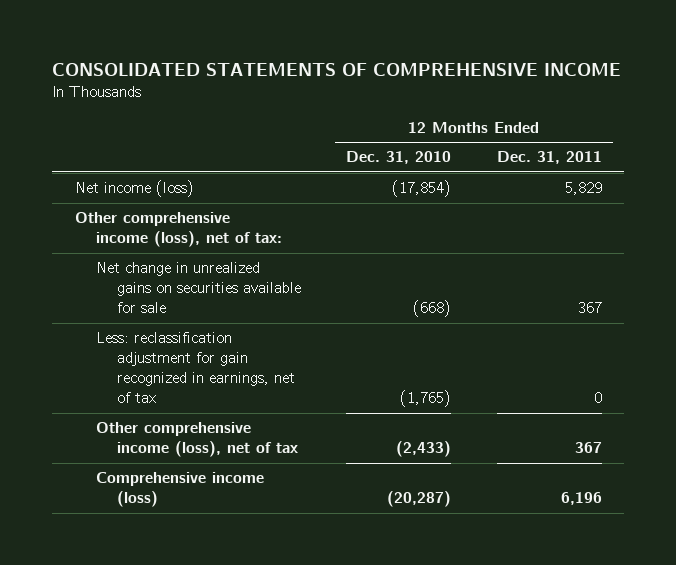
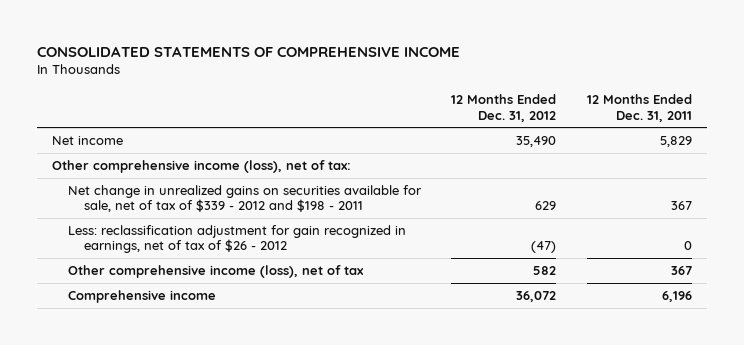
[346,151,452,165] Dec. 31, 2010 -> none
none -> [451,94,557,122] 12 Months Ended Dec. 31, 2012
[74,180,194,198] Net income (loss) -> [51,135,123,145] Net income
[95,262,301,314] Net change in unrealized gains on securities available for sale -> [68,184,423,213] Net change in unrealized gains on securities available for sale, net of tax of $339 - 2012 and $198 - 2011
[95,332,295,404] Less: reclassification adjustment for gain recognized in earnings, net of tax -> [68,224,407,254] Less: reclassification adjustment for gain recognized in earnings, net of tax of $26 - 2012
[95,472,264,508] Comprehensive income (loss) -> [68,289,217,303] Comprehensive income

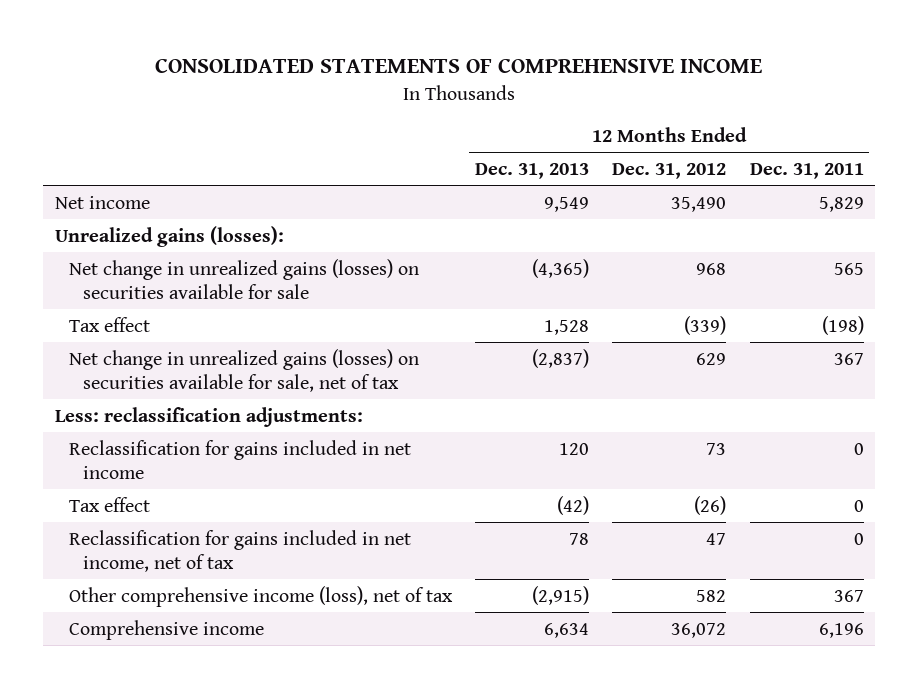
none -> [475,162,590,179] Dec. 31, 2013
[51,159,351,173] Other comprehensive income (loss), net of tax: -> none
none -> [54,225,284,247] Unrealized gains (losses):
none -> [68,258,419,299] Net change in unrealized gains (losses) on securities available for sale
none -> [68,316,150,332] Tax effect
[68,184,423,213] Net change in unrealized gains on securities available for sale, net of tax of $339 - 2012 and $198 - 2011 -> [68,348,419,392] Net change in unrealized gains (losses) on securities available for sale, net of tax
none -> [54,406,363,427] Less: reclassification adjustments:
none -> [68,439,411,479] Reclassification for gains included in net income
none -> [68,496,150,512] Tax effect
[68,224,407,254] Less: reclassification adjustment for gain recognized in earnings, net of tax of $26 - 2012 -> [68,529,411,572] Reclassification for gains included in net income, net of tax
[531,241,557,254] (47) -> [706,532,727,545] 47

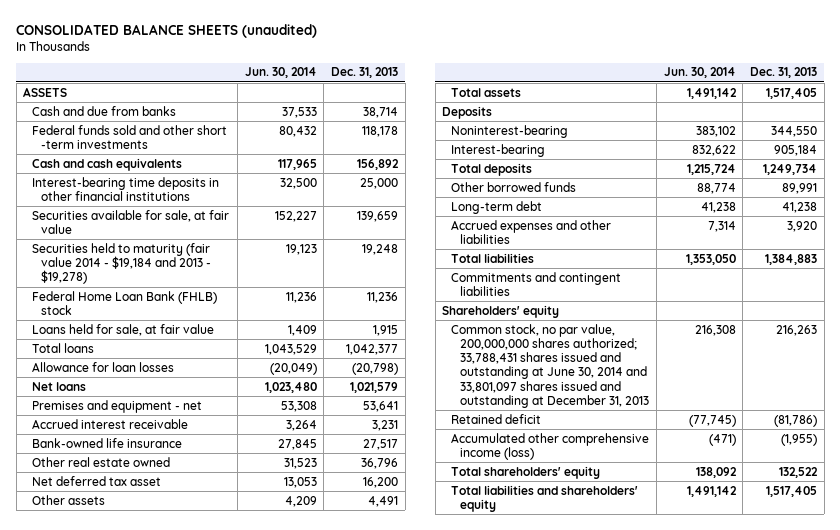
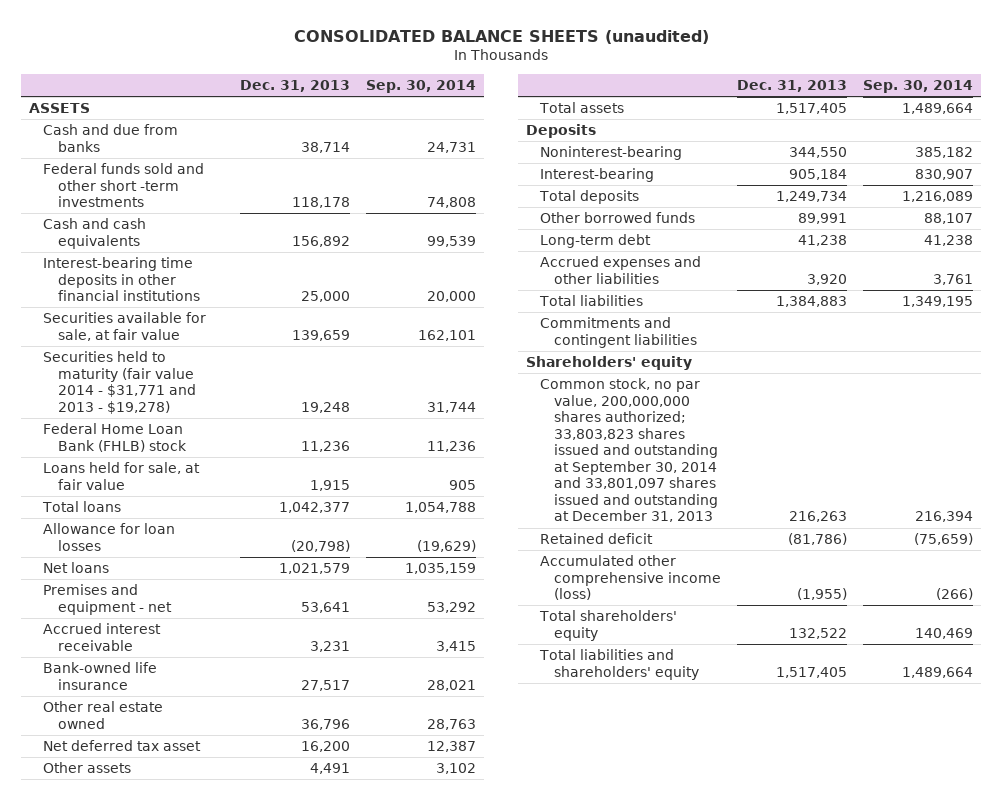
[244,67,317,79] Jun. 30, 2014 -> none
none -> [366,80,477,94] Sep. 30, 2014
[32,242,212,285] Securities held to maturity (fair value 2014 - $19,184 and 2013 - $19,278) -> [43,351,196,414] Securities held to maturity (fair value 2014 - $31,771 and 2013 - $19,278)
[451,323,650,408] Common stock, no par value, 200,000,000 shares authorized; 33,788,431 shares issued and outstanding at June 30, 2014 and 33,801,097 shares issued and outstanding at December 31, 2013 -> [540,378,719,523] Common stock, no par value, 200,000,000 shares authorized; 33,803,823 shares issued and outstanding at September 30, 2014 and 33,801,097 shares issued and outstanding at December 31, 2013

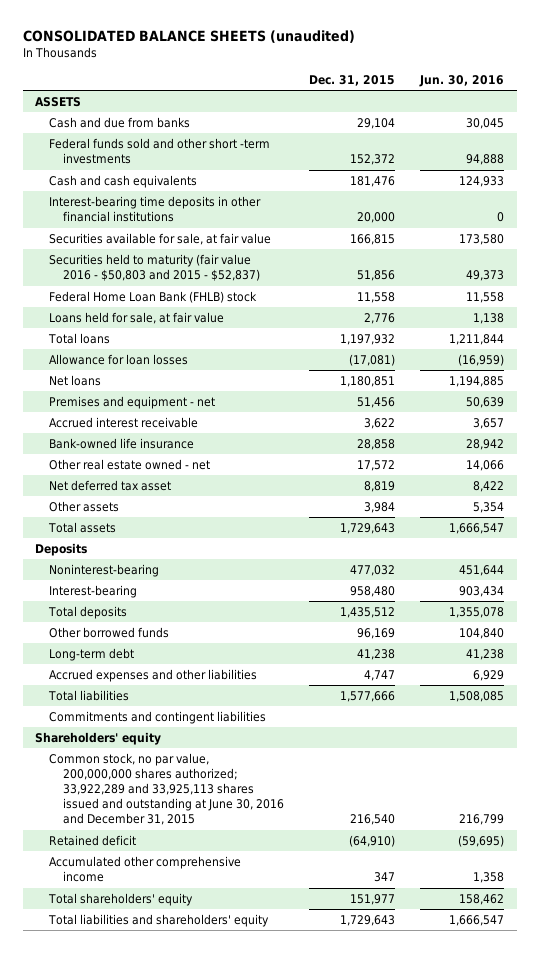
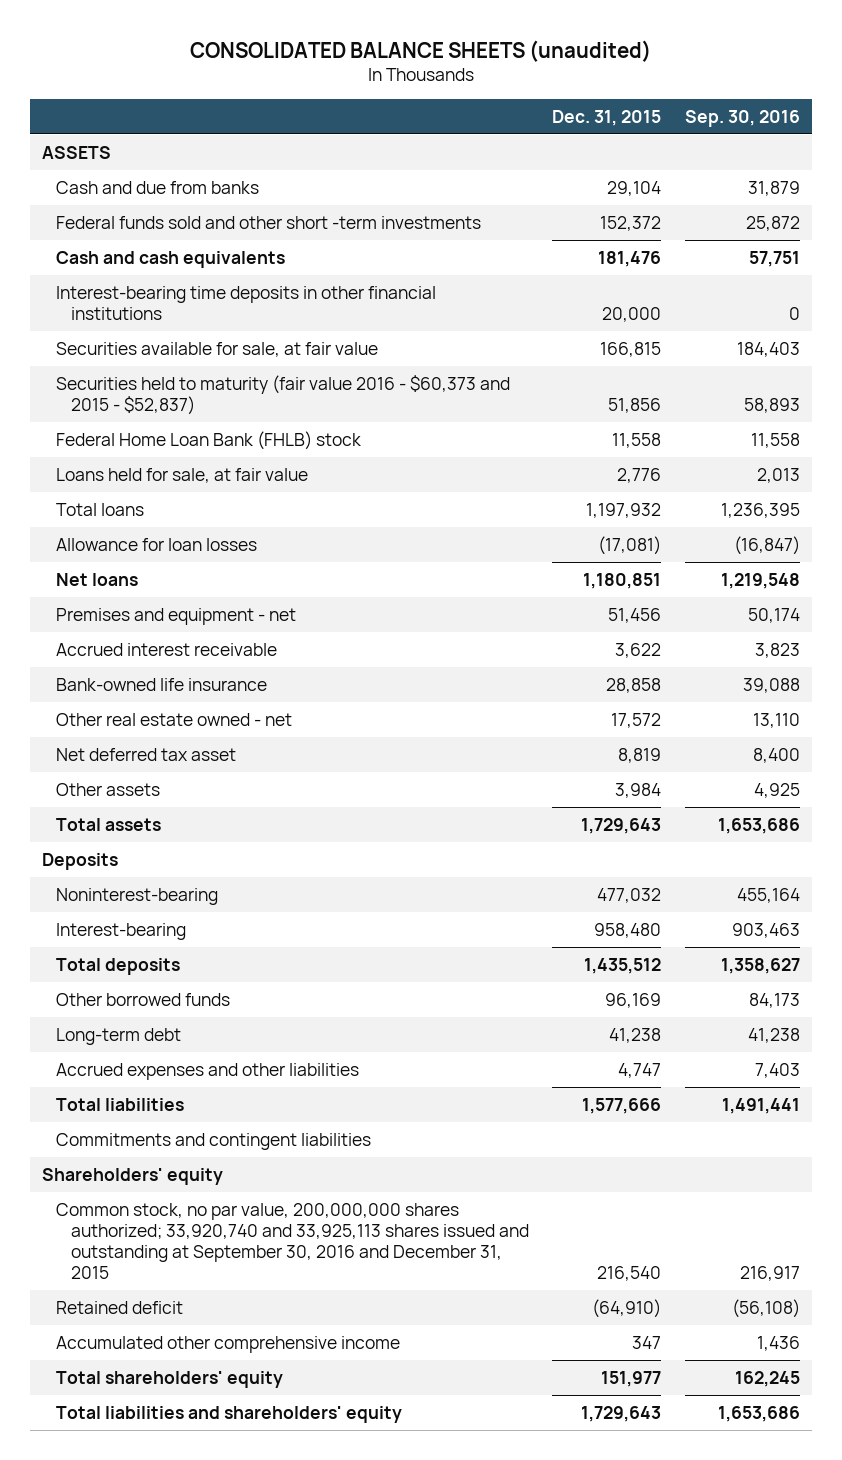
[419,74,505,87] Jun. 30, 2016 -> none
none -> [685,109,801,127] Sep. 30, 2016
[49,254,260,282] Securities held to maturity (fair value 2016 - $50,803 and 2015 - $52,837) -> [56,374,511,415] Securities held to maturity (fair value 2016 - $60,373 and 2015 - $52,837)
[49,753,284,826] Common stock, no par value, 200,000,000 shares authorized; 33,922,289 and 33,925,113 shares issued and outstanding at June 30, 2016 and December 31, 2015 -> [56,1202,529,1280] Common stock, no par value, 200,000,000 shares authorized; 33,920,740 and 33,925,113 shares issued and outstanding at September 30, 2016 and December 31, 2015

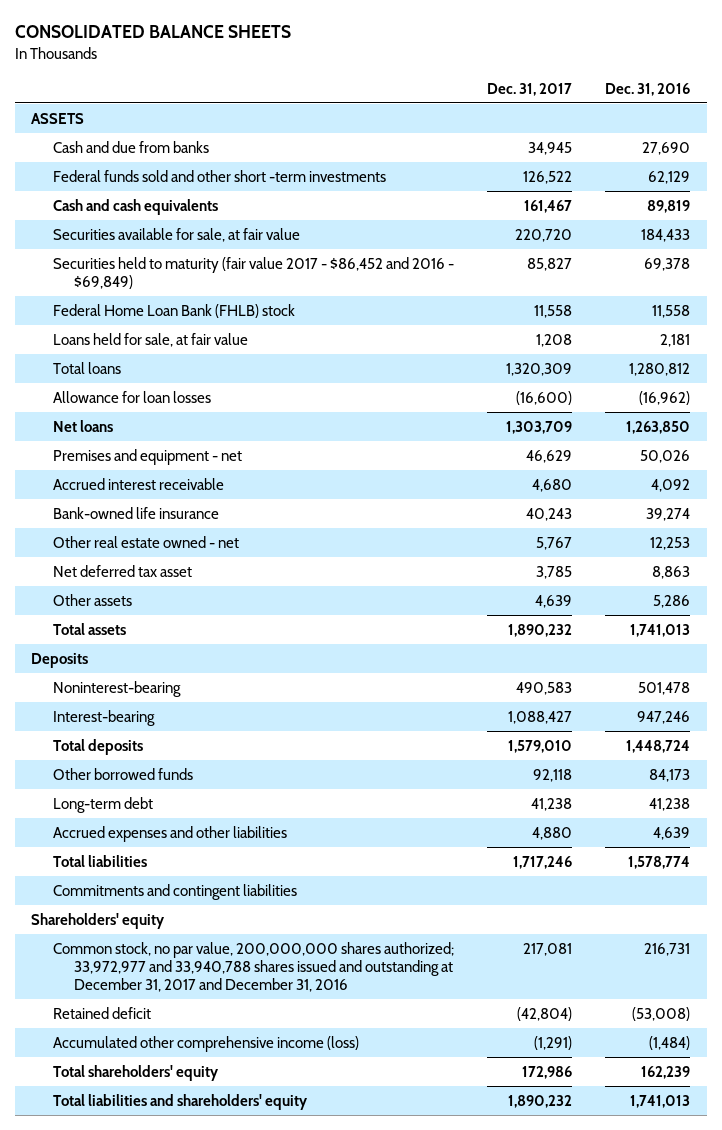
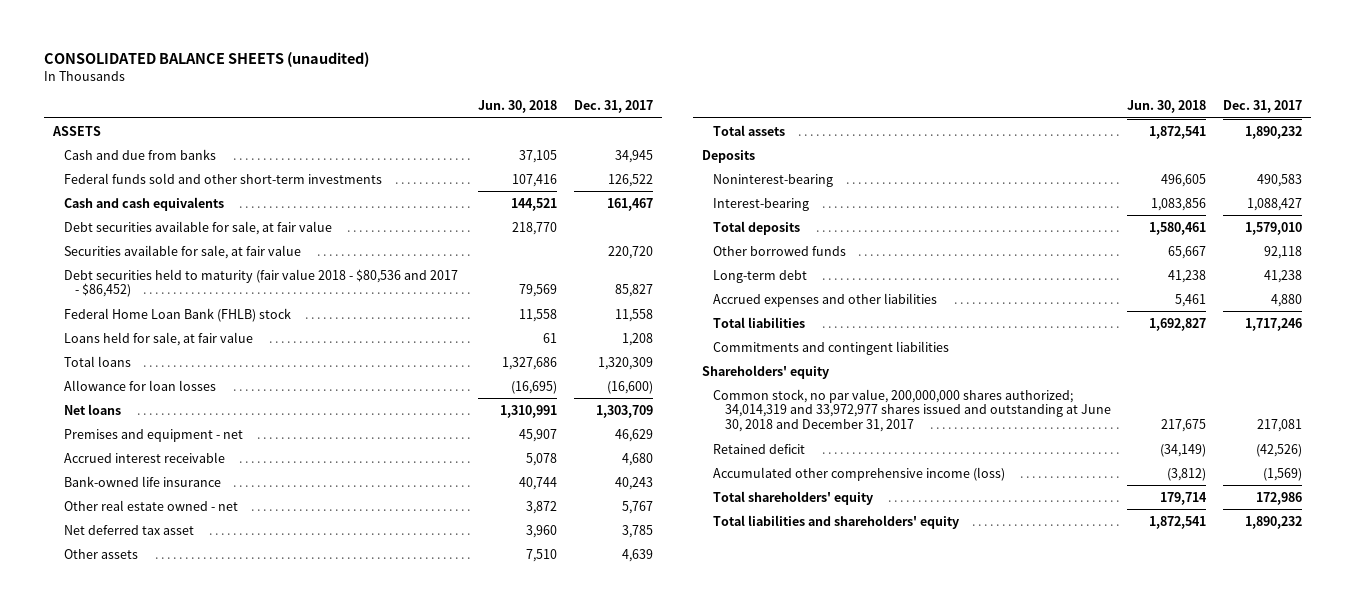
[14,25,291,39] CONSOLIDATED BALANCE SHEETS -> [44,51,370,67] CONSOLIDATED BALANCE SHEETS (unaudited)
[605,82,691,96] Dec. 31, 2016 -> none
none -> [478,100,558,114] Jun. 30, 2018
[52,169,386,182] Federal funds sold and other short -term investments -> [64,172,383,184] Federal funds sold and other short-term investments
none -> [64,220,333,235] Debt securities available for sale, at fair value
[52,256,454,289] Securities held to maturity (fair value 2017 - $86,452 and 2016 - $69,849) -> [64,268,459,298] Debt securities held to maturity (fair value 2018 - $80,536 and 2017 - $86,452)
[52,941,454,992] Common stock, no par value, 200,000,000 shares authorized; 33,972,977 and 33,940,788 shares issued and outstanding at December 31, 2017 and December 31, 2016 -> [713,388,1111,433] Common stock, no par value, 200,000,000 shares authorized; 34,014,319 and 33,972,977 shares issued and outstanding at June 30, 2018 and December 31, 2017
[517,1006,573,1021] (42,804) -> [1256,443,1303,457] (42,526)
[534,1035,573,1050] (1,291) -> [1263,467,1303,481] (1,569)

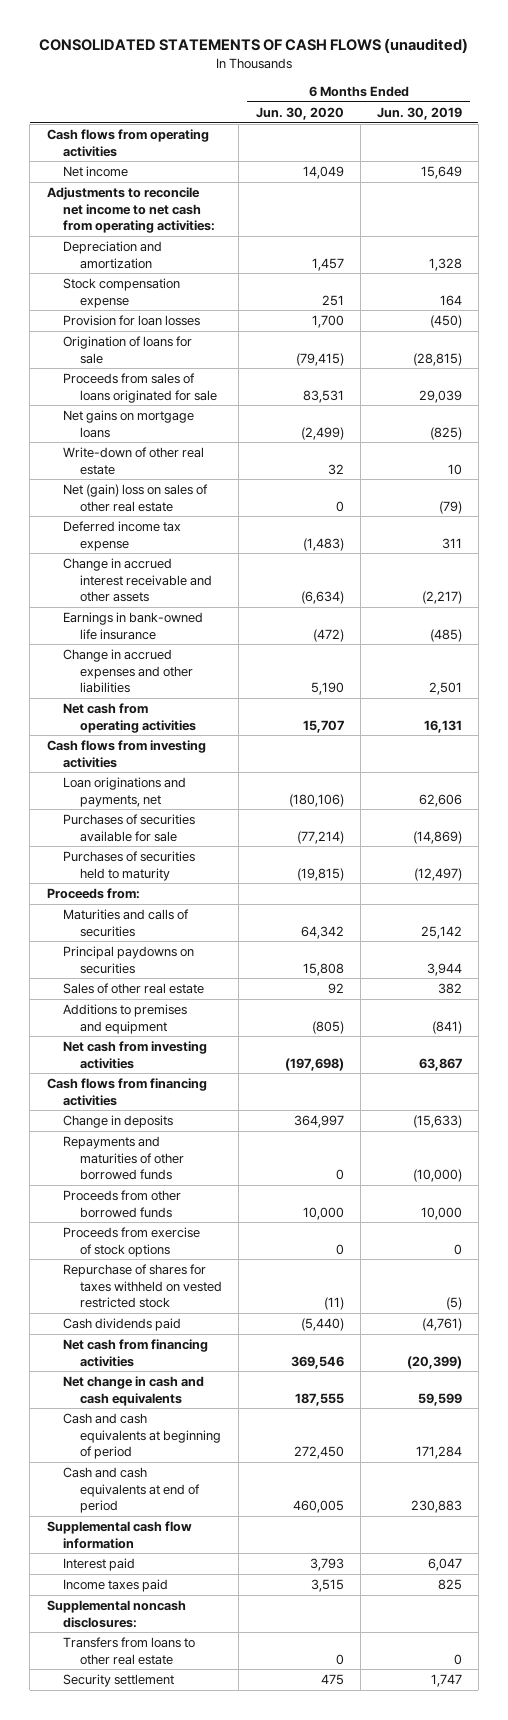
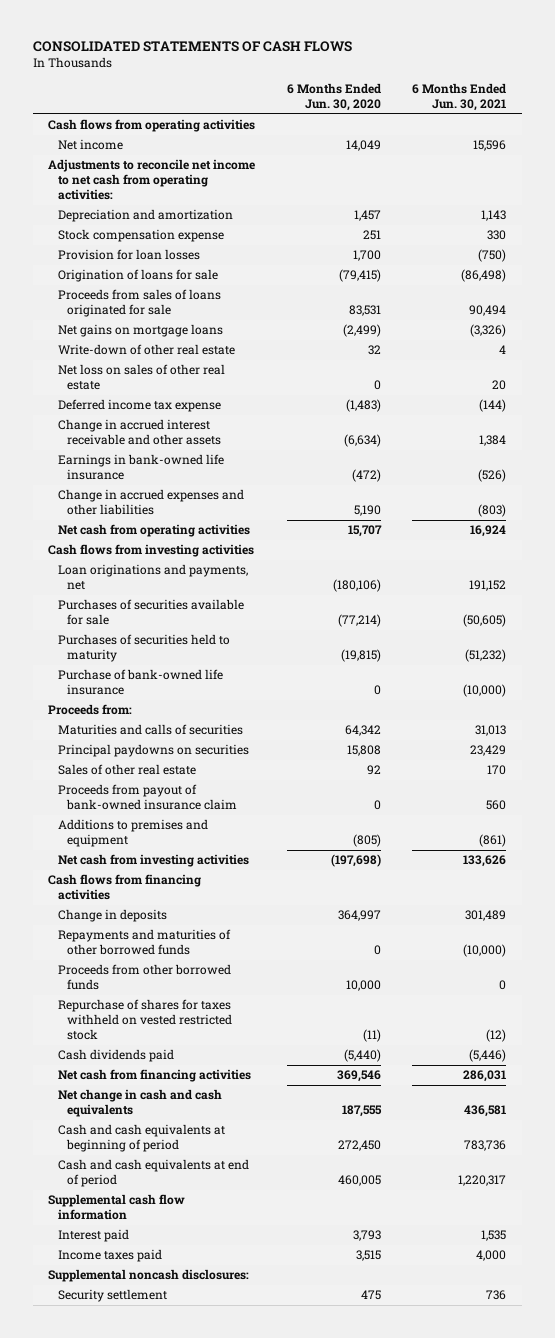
[39,38,469,54] CONSOLIDATED STATEMENTS OF CASH FLOWS (unaudited) -> [32,41,352,53] CONSOLIDATED STATEMENTS OF CASH FLOWS
[376,106,462,120] Jun. 30, 2019 -> none
none -> [412,83,507,112] 6 Months Ended Jun. 30, 2021
[63,484,209,512] Net (gain) loss on sales of other real estate -> [57,364,225,391] Net loss on sales of other real estate
none -> [57,669,223,696] Purchase of bank-owned life insurance
none -> [57,784,238,811] Proceeds from payout of bank-owned insurance claim
[63,1227,201,1257] Proceeds from exercise of stock options -> none
[63,1637,196,1665] Transfers from loans to other real estate -> none

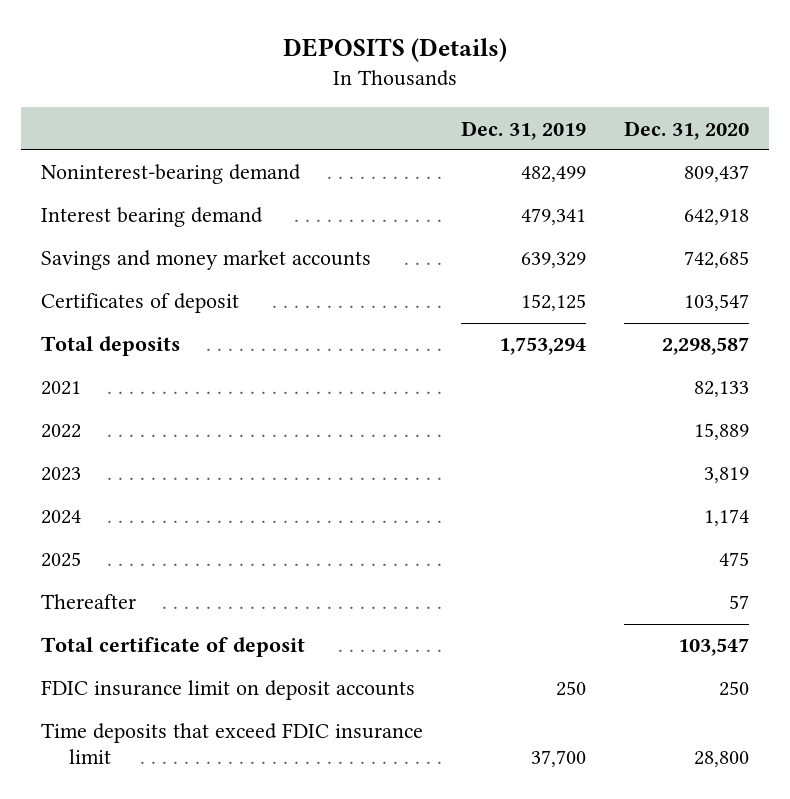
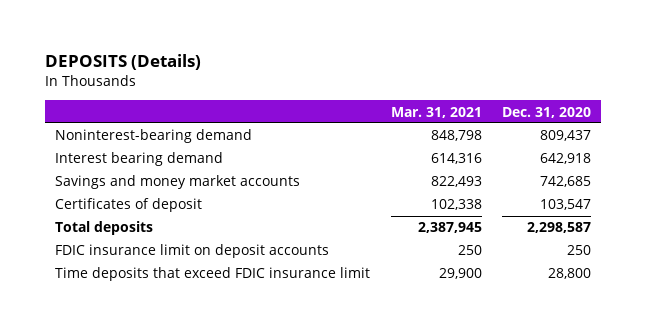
[461,120,587,140] Dec. 31, 2019 -> none
none -> [390,106,482,118] Mar. 31, 2021
[40,381,81,396] 2021 -> none
[40,424,81,439] 2022 -> none
[40,467,81,482] 2023 -> none
[40,510,81,525] 2024 -> none
[40,552,81,568] 2025 -> none
[40,594,136,610] Thereafter -> none
[40,637,305,658] Total certificate of deposit -> none

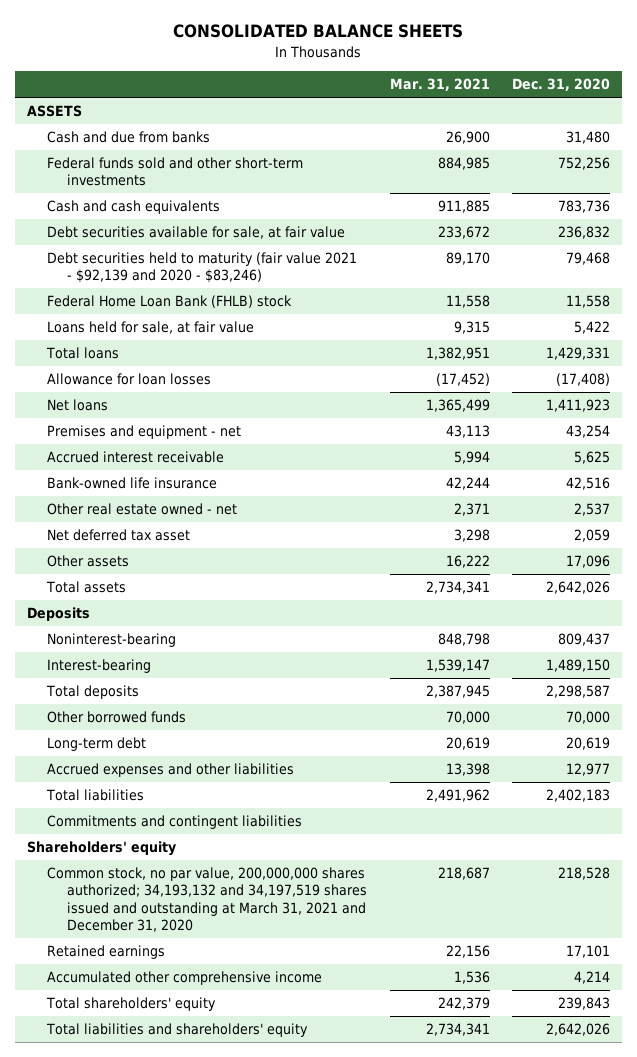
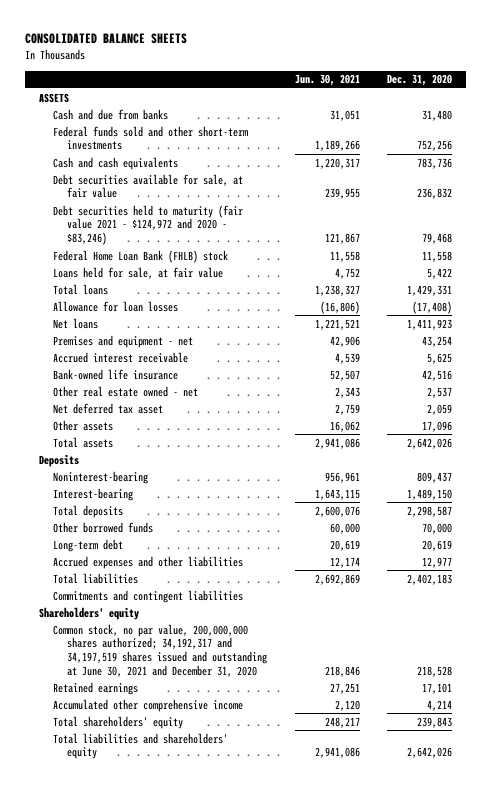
[389,78,490,92] Mar. 31, 2021 -> none
none -> [294,74,360,87] Jun. 30, 2021
[46,252,357,284] Debt securities held to maturity (fair value 2021 - $92,139 and 2020 - $83,246) -> [53,204,244,245] Debt securities held to maturity (fair value 2021 - $124,972 and 2020 - $83,246)
[46,867,368,932] Common stock, no par value, 200,000,000 shares authorized; 34,193,132 and 34,197,519 shares issued and outstanding at March 31, 2021 and December 31, 2020 -> [53,623,267,677] Common stock, no par value, 200,000,000 shares authorized; 34,192,317 and 34,197,519 shares issued and outstanding at June 30, 2021 and December 31, 2020

